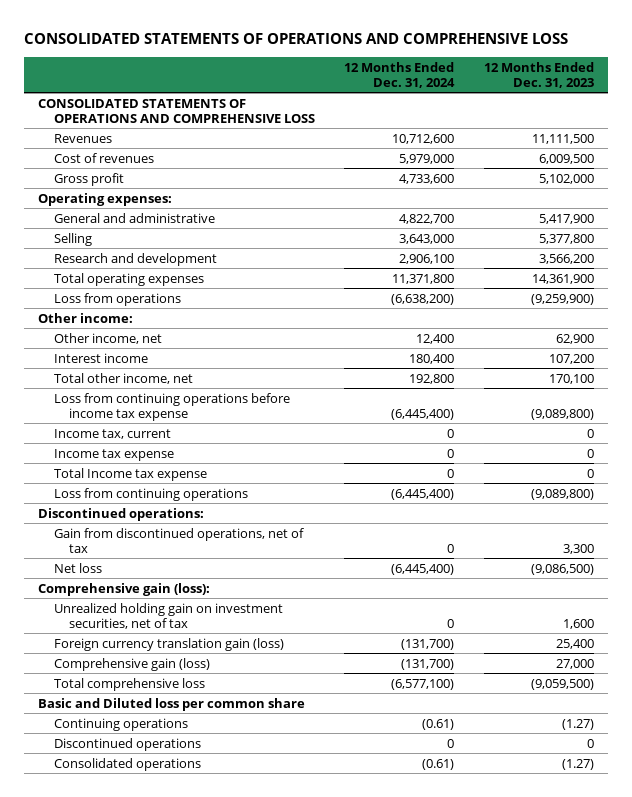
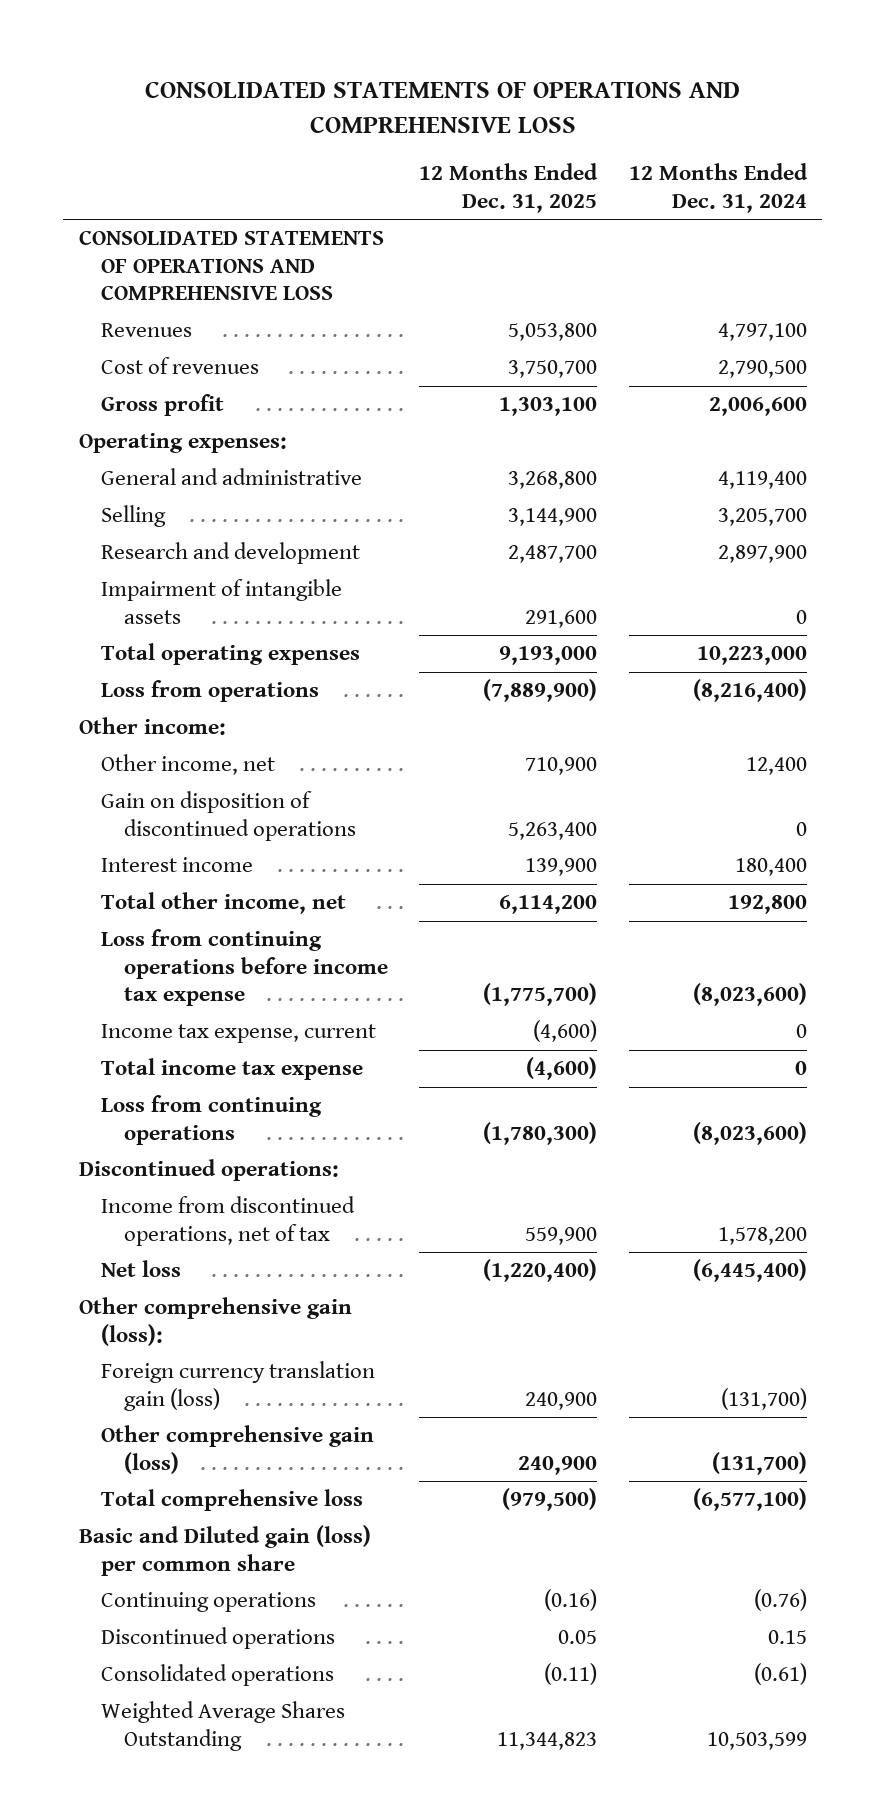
[483,61,594,88] 12 Months Ended Dec. 31, 2023 -> none
none -> [419,163,599,213] 12 Months Ended Dec. 31, 2025
[392,133,455,144] 10,712,600 -> [717,323,807,342] 4,797,100
[399,153,455,164] 5,979,000 -> [717,360,807,379] 2,790,500
[399,173,455,184] 4,733,600 -> [708,397,807,417] 2,006,600
[399,213,455,224] 4,822,700 -> [717,471,807,490] 4,119,400
[399,233,455,244] 3,643,000 -> [717,508,807,527] 3,205,700
[399,253,455,264] 2,906,100 -> [717,545,807,564] 2,897,900
none -> [101,579,343,624] Impairment of intangible assets
[392,273,455,284] 11,371,800 -> [696,646,807,666] 10,223,000
[391,293,455,305] (6,638,200) -> [692,679,807,703] (8,216,400)
none -> [101,791,357,841] Gain on disposition of discontinued operations
[53,448,174,461] Income tax expense -> none
[391,408,455,420] (6,445,400) -> [692,983,807,1007] (8,023,600)
[53,428,171,439] Income tax, current -> [101,1024,377,1044] Income tax expense, current
[53,467,207,481] Total Income tax expense -> [101,1058,364,1081] Total income tax expense
[391,488,455,500] (6,445,400) -> [692,1121,807,1145] (8,023,600)
[53,527,304,553] Gain from discontinued operations, net of tax -> [101,1196,356,1246] Income from discontinued operations, net of tax
[447,543,455,553] 0 -> [717,1226,807,1245] 1,578,200
[53,602,283,629] Unrealized holding gain on investment securities, net of tax -> none
[38,582,211,596] Comprehensive gain (loss): -> [78,1297,352,1346] Other comprehensive gain (loss):
[53,657,210,671] Comprehensive gain (loss) -> [101,1425,375,1474] Other comprehensive gain (loss)
[38,697,306,711] Basic and Diluted loss per common share -> [78,1525,371,1576] Basic and Diluted gain (loss) per common share
[422,718,455,730] (0.61) -> [753,1589,807,1612] (0.76)
[447,738,455,748] 0 -> [767,1630,807,1645] 0.15
none -> [101,1701,346,1751] Weighted Average Shares Outstanding

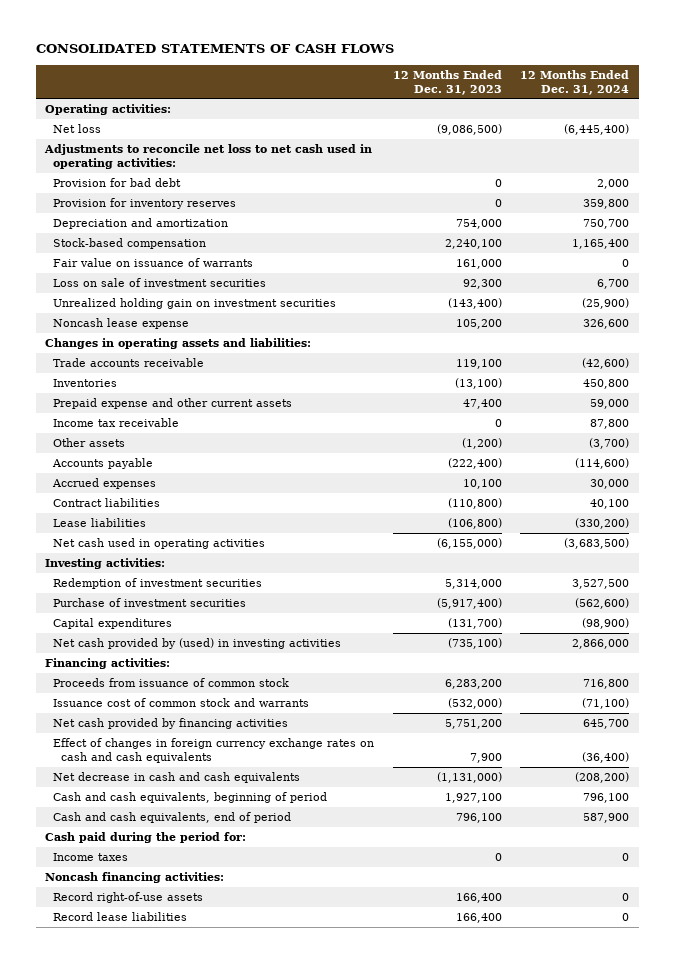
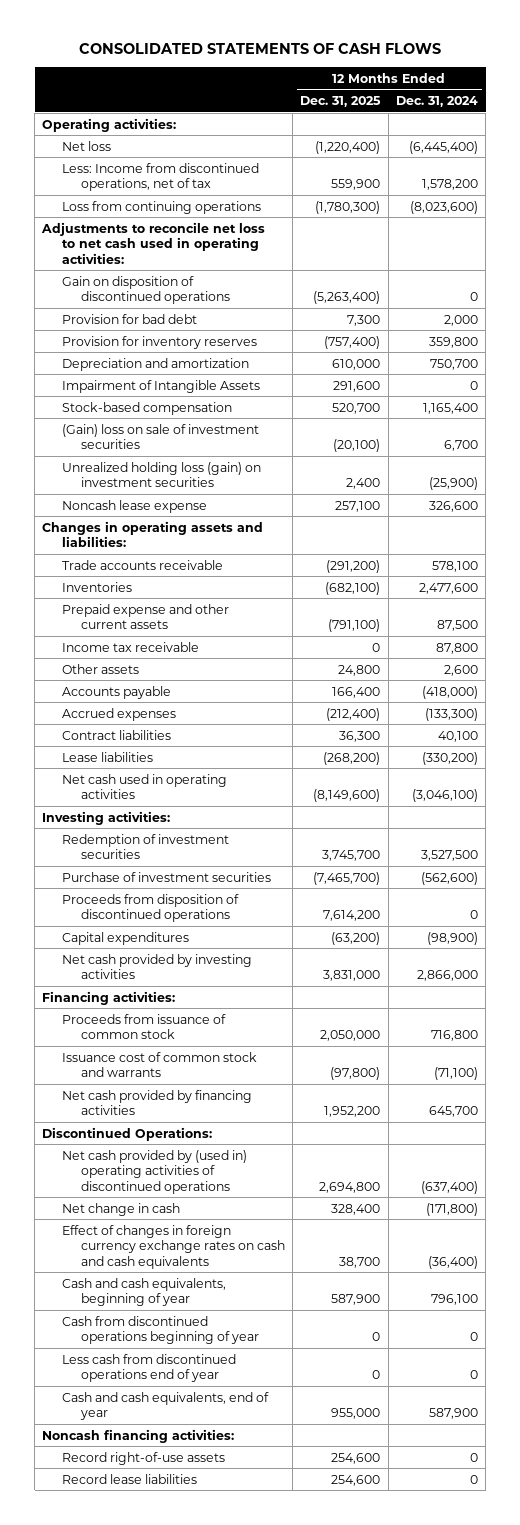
[392,69,502,95] 12 Months Ended Dec. 31, 2023 -> none
none -> [300,95,382,107] Dec. 31, 2025
none -> [61,162,259,192] Less: Income from discontinued operations, net of tax
none -> [61,200,261,214] Loss from continuing operations
none -> [61,275,230,305] Gain on disposition of discontinued operations
none -> [61,379,260,393] Impairment of Intangible Assets
[53,257,254,267] Fair value on issuance of warrants -> none
[53,277,267,287] Loss on sale of investment securities -> [61,423,259,450] (Gain) loss on sale of investment securities
[53,297,337,309] Unrealized holding gain on investment securities -> [61,461,261,488] Unrealized holding loss (gain) on investment securities
[582,357,630,369] (42,600) -> [431,560,478,572] 578,100
[583,378,630,389] 450,800 -> [418,582,478,594] 2,477,600
[590,398,630,409] 59,000 -> [436,620,478,632] 87,500
[589,437,630,449] (3,700) -> [443,664,478,676] 2,600
[575,457,630,469] (114,600) -> [421,685,478,699] (418,000)
[590,478,630,489] 30,000 -> [424,707,478,721] (133,300)
[564,537,630,549] (3,683,500) -> [411,789,478,803] (3,046,100)
none -> [61,893,239,923] Proceeds from disposition of discontinued operations
[53,637,342,649] Net cash provided by (used) in investing activities -> [61,953,252,980] Net cash provided by investing activities
none -> [42,1126,213,1141] Discontinued Operations:
none -> [61,1149,247,1194] Net cash provided by (used in) operating activities of discontinued operations
none -> [61,1202,180,1216] Net change in cash
[53,771,301,783] Net decrease in cash and cash equivalents -> none
[45,831,247,843] Cash paid during the period for: -> none
[53,852,129,861] Income taxes -> none
[53,791,328,803] Cash and cash equivalents, beginning of period -> [61,1277,226,1307] Cash and cash equivalents, beginning of year
none -> [61,1315,259,1345] Cash from discontinued operations beginning of year
none -> [61,1353,236,1383] Less cash from discontinued operations end of year
[53,811,292,823] Cash and cash equivalents, end of period -> [61,1391,269,1421] Cash and cash equivalents, end of year

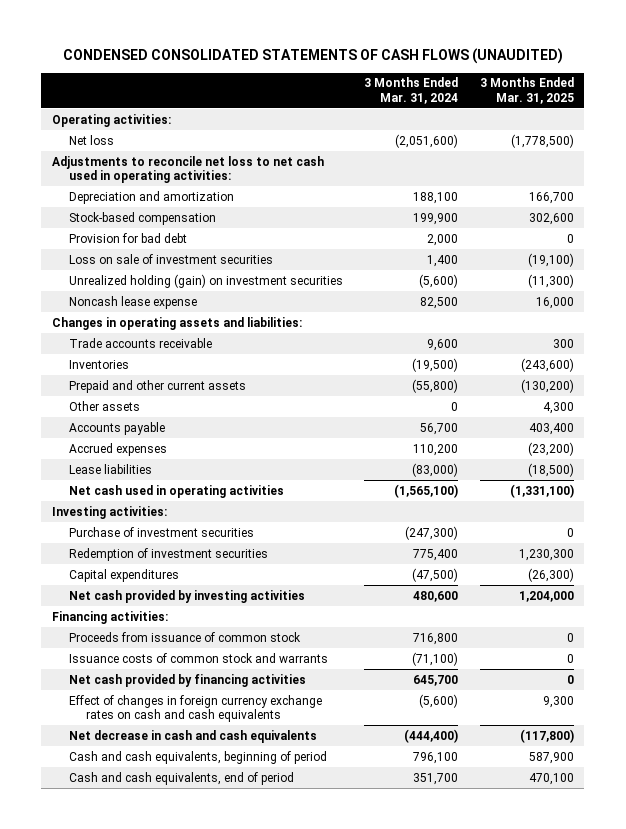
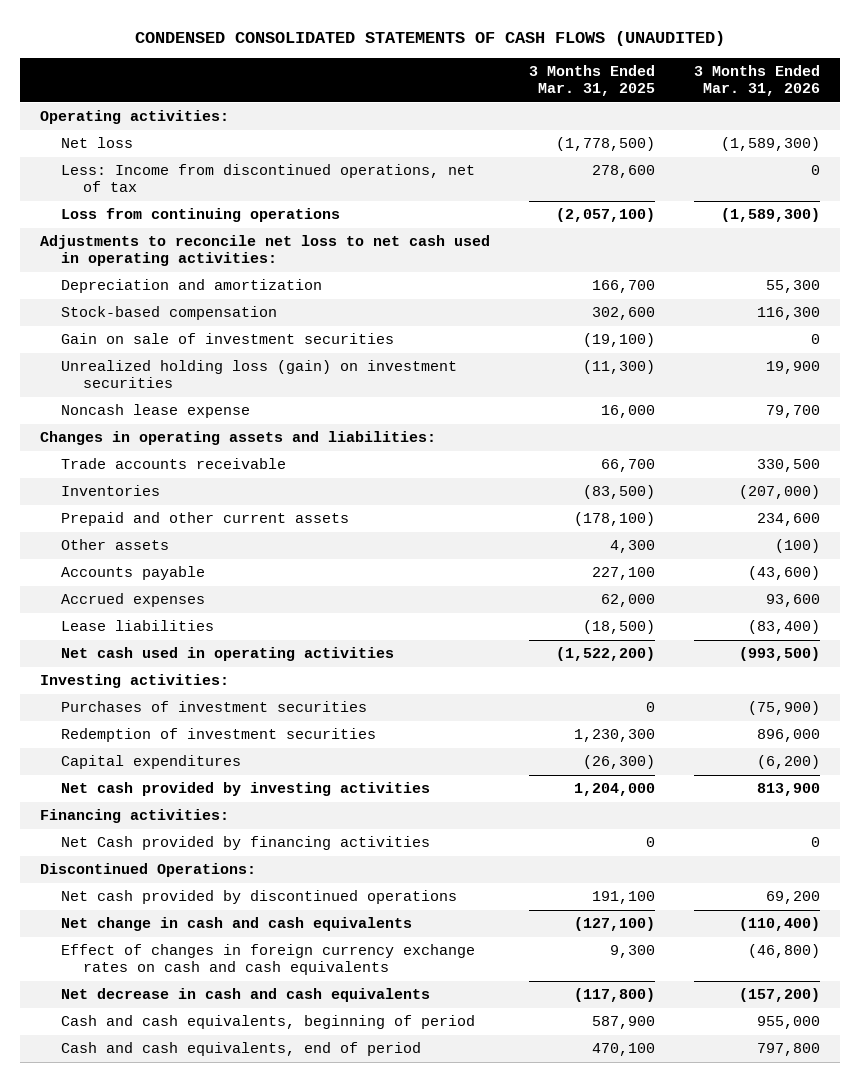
[364,77,459,104] 3 Months Ended Mar. 31, 2024 -> none
none -> [694,65,821,97] 3 Months Ended Mar. 31, 2026
none -> [61,164,476,193] Less: Income from discontinued operations, net of tax
none -> [61,208,341,223] Loss from continuing operations
[69,232,188,243] Provision for bad debt -> none
[69,253,274,264] Loss on sale of investment securities -> [61,333,395,345] Gain on sale of investment securities
[69,273,344,288] Unrealized holding (gain) on investment securities -> [61,360,458,389] Unrealized holding loss (gain) on investment securities
[552,338,574,348] 300 -> [601,459,656,473] 66,700
[520,357,574,372] (243,600) -> [583,485,656,500] (83,500)
[520,378,574,393] (130,200) -> [574,512,656,527] (178,100)
[528,422,574,435] 403,400 -> [592,567,656,581] 227,100
[527,441,574,456] (23,200) -> [601,594,656,608] 62,000
[509,483,574,498] (1,331,100) -> [556,647,656,662] (1,522,200)
[69,526,255,537] Purchase of investment securities -> [61,701,368,713] Purchases of investment securities
[69,631,302,642] Proceeds from issuance of common stock -> none
[69,652,329,663] Issuance costs of common stock and warrants -> none
[69,673,307,687] Net cash provided by financing activities -> [61,836,431,851] Net Cash provided by financing activities
none -> [40,863,257,878] Discontinued Operations:
none -> [61,890,458,905] Net cash provided by discontinued operations
none -> [61,917,413,932] Net change in cash and cash equivalents

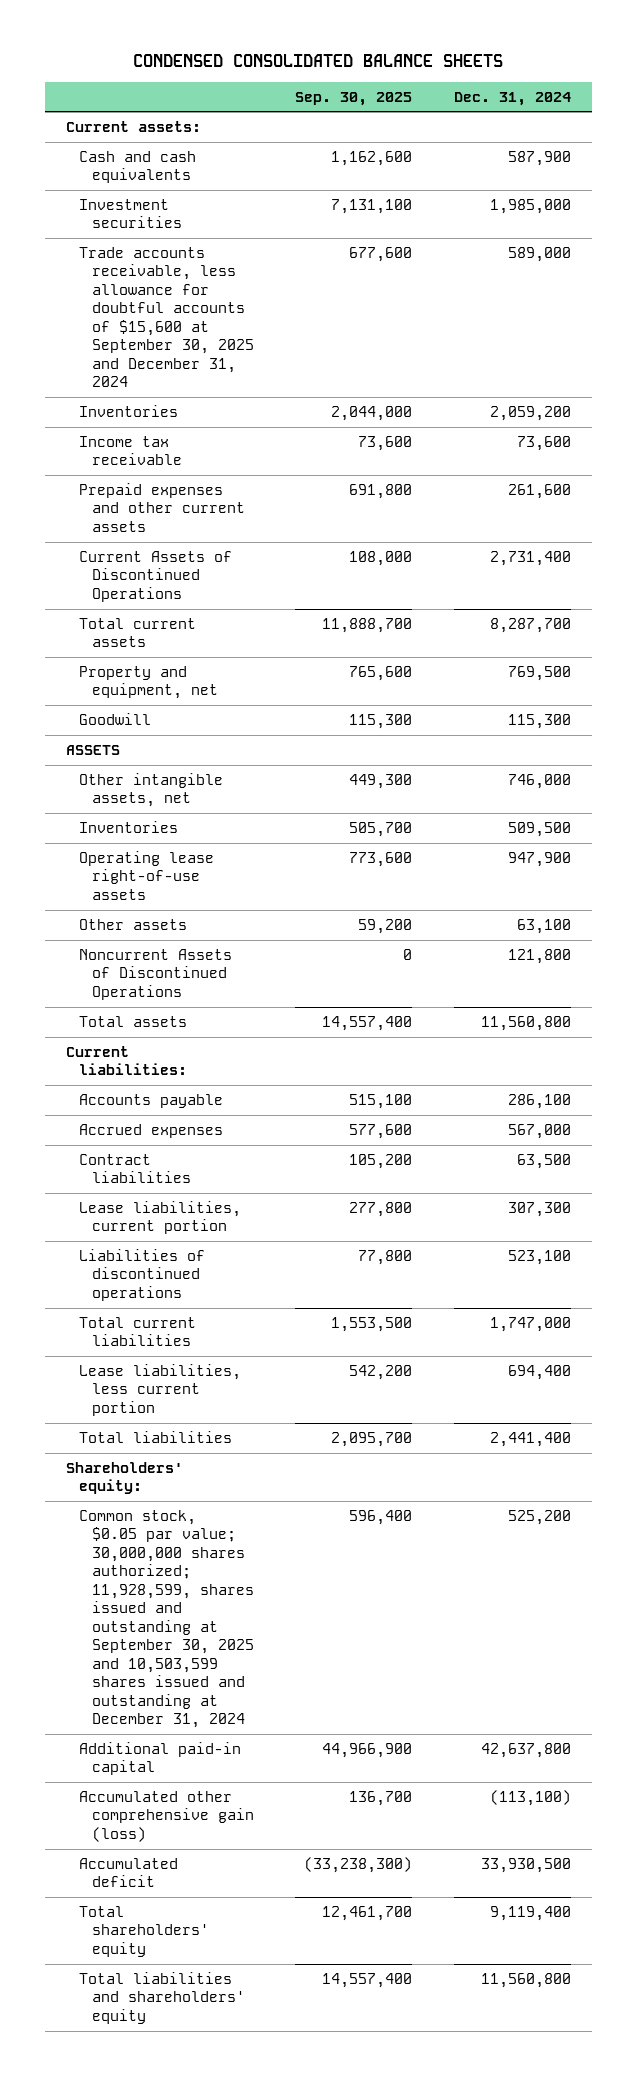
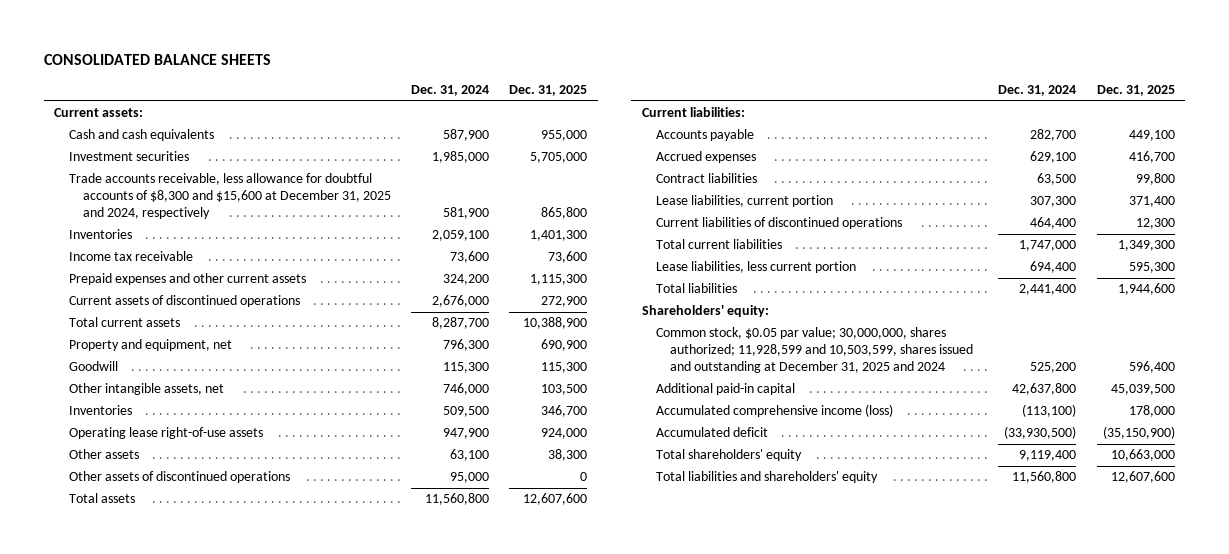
[133,54,504,68] CONDENSED CONSOLIDATED BALANCE SHEETS -> [44,54,272,66] CONSOLIDATED BALANCE SHEETS
[295,91,413,106] Sep. 30, 2025 -> none
none -> [509,85,588,97] Dec. 31, 2025
[78,246,254,388] Trade accounts receivable, less allowance for doubtful accounts of $15,600 at September 30, 2025 and December 31, 2024 -> [68,173,391,220] Trade accounts receivable, less allowance for doubtful accounts of $8,300 and $15,600 at December 31, 2025 and 2024, respectively
[507,246,571,262] 589,000 -> [443,207,490,220] 581,900
[489,405,571,421] 2,059,200 -> [432,230,490,242] 2,059,100
[507,483,571,499] 261,600 -> [443,274,490,286] 324,200
[78,550,232,602] Current Assets of Discontinued Operations -> [68,295,300,308] Current assets of discontinued operations
[489,550,571,566] 2,731,400 -> [432,295,490,308] 2,676,000
[507,665,571,681] 769,500 -> [443,339,490,352] 796,300
[65,744,120,755] ASSETS -> none
[78,948,232,1000] Noncurrent Assets of Discontinued Operations -> [68,471,290,484] Other assets of discontinued operations
[507,948,571,964] 121,800 -> [450,472,490,484] 95,000
[507,1093,571,1109] 286,100 -> [1030,129,1077,142] 282,700
[507,1123,571,1139] 567,000 -> [1030,151,1077,164] 629,100
[78,1248,205,1301] Liabilities of discontinued operations -> [655,217,902,230] Current liabilities of discontinued operations
[507,1249,571,1265] 523,100 -> [1030,217,1077,230] 464,400
[78,1509,254,1729] Common stock, $0.05 par value; 30,000,000 shares authorized; 11,928,599, shares issued and outstanding at September 30, 2025 and 10,503,599 shares issued and outstanding at December 31, 2024 -> [655,327,973,374] Common stock, $0.05 par value; 30,000,000, shares authorized; 11,928,599 and 10,503,599, shares issued and outstanding at December 31, 2025 and 2024
[78,1790,254,1842] Accumulated other comprehensive gain (loss) -> [655,404,893,418] Accumulated comprehensive income (loss)
[480,1857,571,1873] 33,930,500 -> [1004,426,1077,440] (33,930,500)

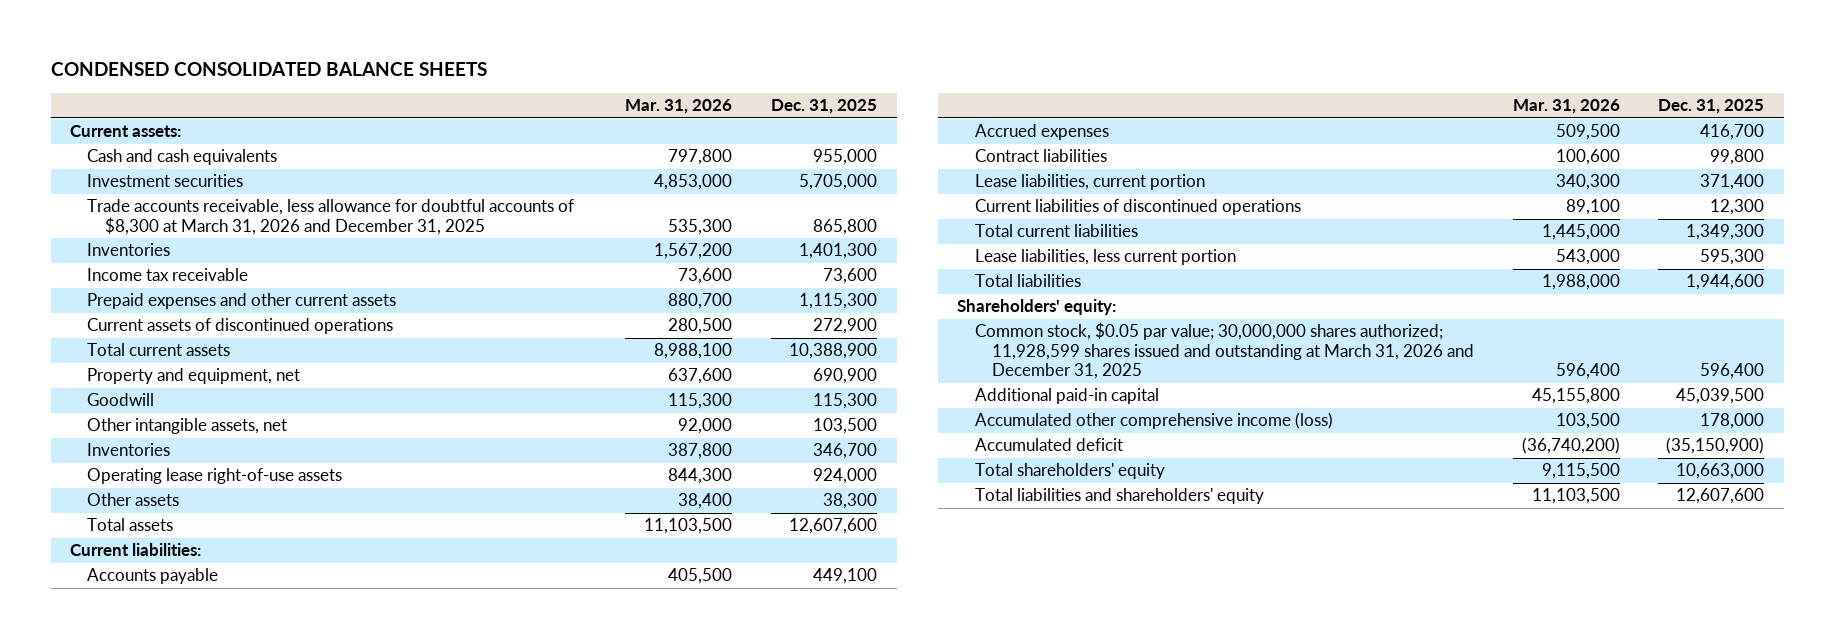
[44,54,272,66] CONSOLIDATED BALANCE SHEETS -> [50,62,487,77] CONDENSED CONSOLIDATED BALANCE SHEETS
[411,85,490,97] Dec. 31, 2024 -> none
none -> [625,99,733,115] Mar. 31, 2026
[68,173,391,220] Trade accounts receivable, less allowance for doubtful accounts of $8,300 and $15,600 at December 31, 2025 and 2024, respectively -> [87,199,575,235] Trade accounts receivable, less allowance for doubtful accounts of $8,300 at March 31, 2026 and December 31, 2025
[68,471,290,484] Other assets of discontinued operations -> none
[655,327,973,374] Common stock, $0.05 par value; 30,000,000, shares authorized; 11,928,599 and 10,503,599, shares issued and outstanding at December 31, 2025 and 2024 -> [974,322,1474,380] Common stock, $0.05 par value; 30,000,000 shares authorized; 11,928,599 shares issued and outstanding at March 31, 2026 and December 31, 2025
[655,404,893,418] Accumulated comprehensive income (loss) -> [974,412,1333,430] Accumulated other comprehensive income (loss)

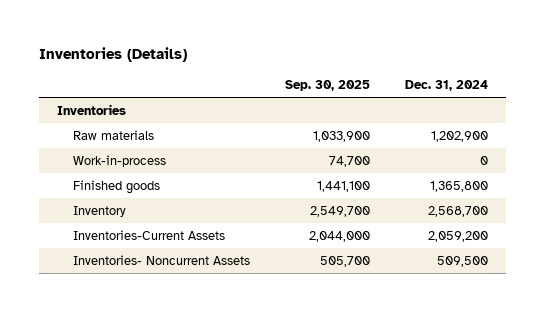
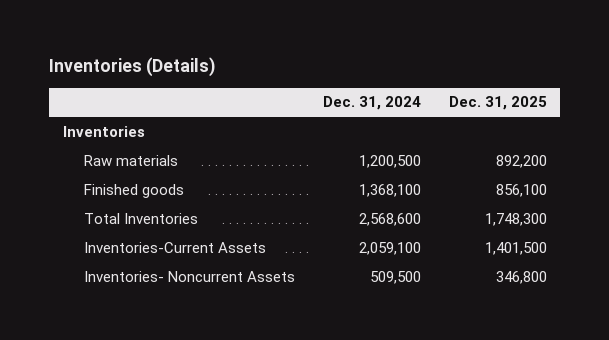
[285,80,371,92] Sep. 30, 2025 -> none
none -> [448,96,547,111] Dec. 31, 2025
[72,154,166,167] Work-in-process -> none
[72,205,126,217] Inventory -> none
[431,130,489,142] 1,202,900 -> [358,154,421,168] 1,200,500
[430,180,489,192] 1,365,800 -> [358,183,421,197] 1,368,100
none -> [84,212,199,224] Total Inventories
[428,230,489,242] 2,059,200 -> [358,241,421,255] 2,059,100

